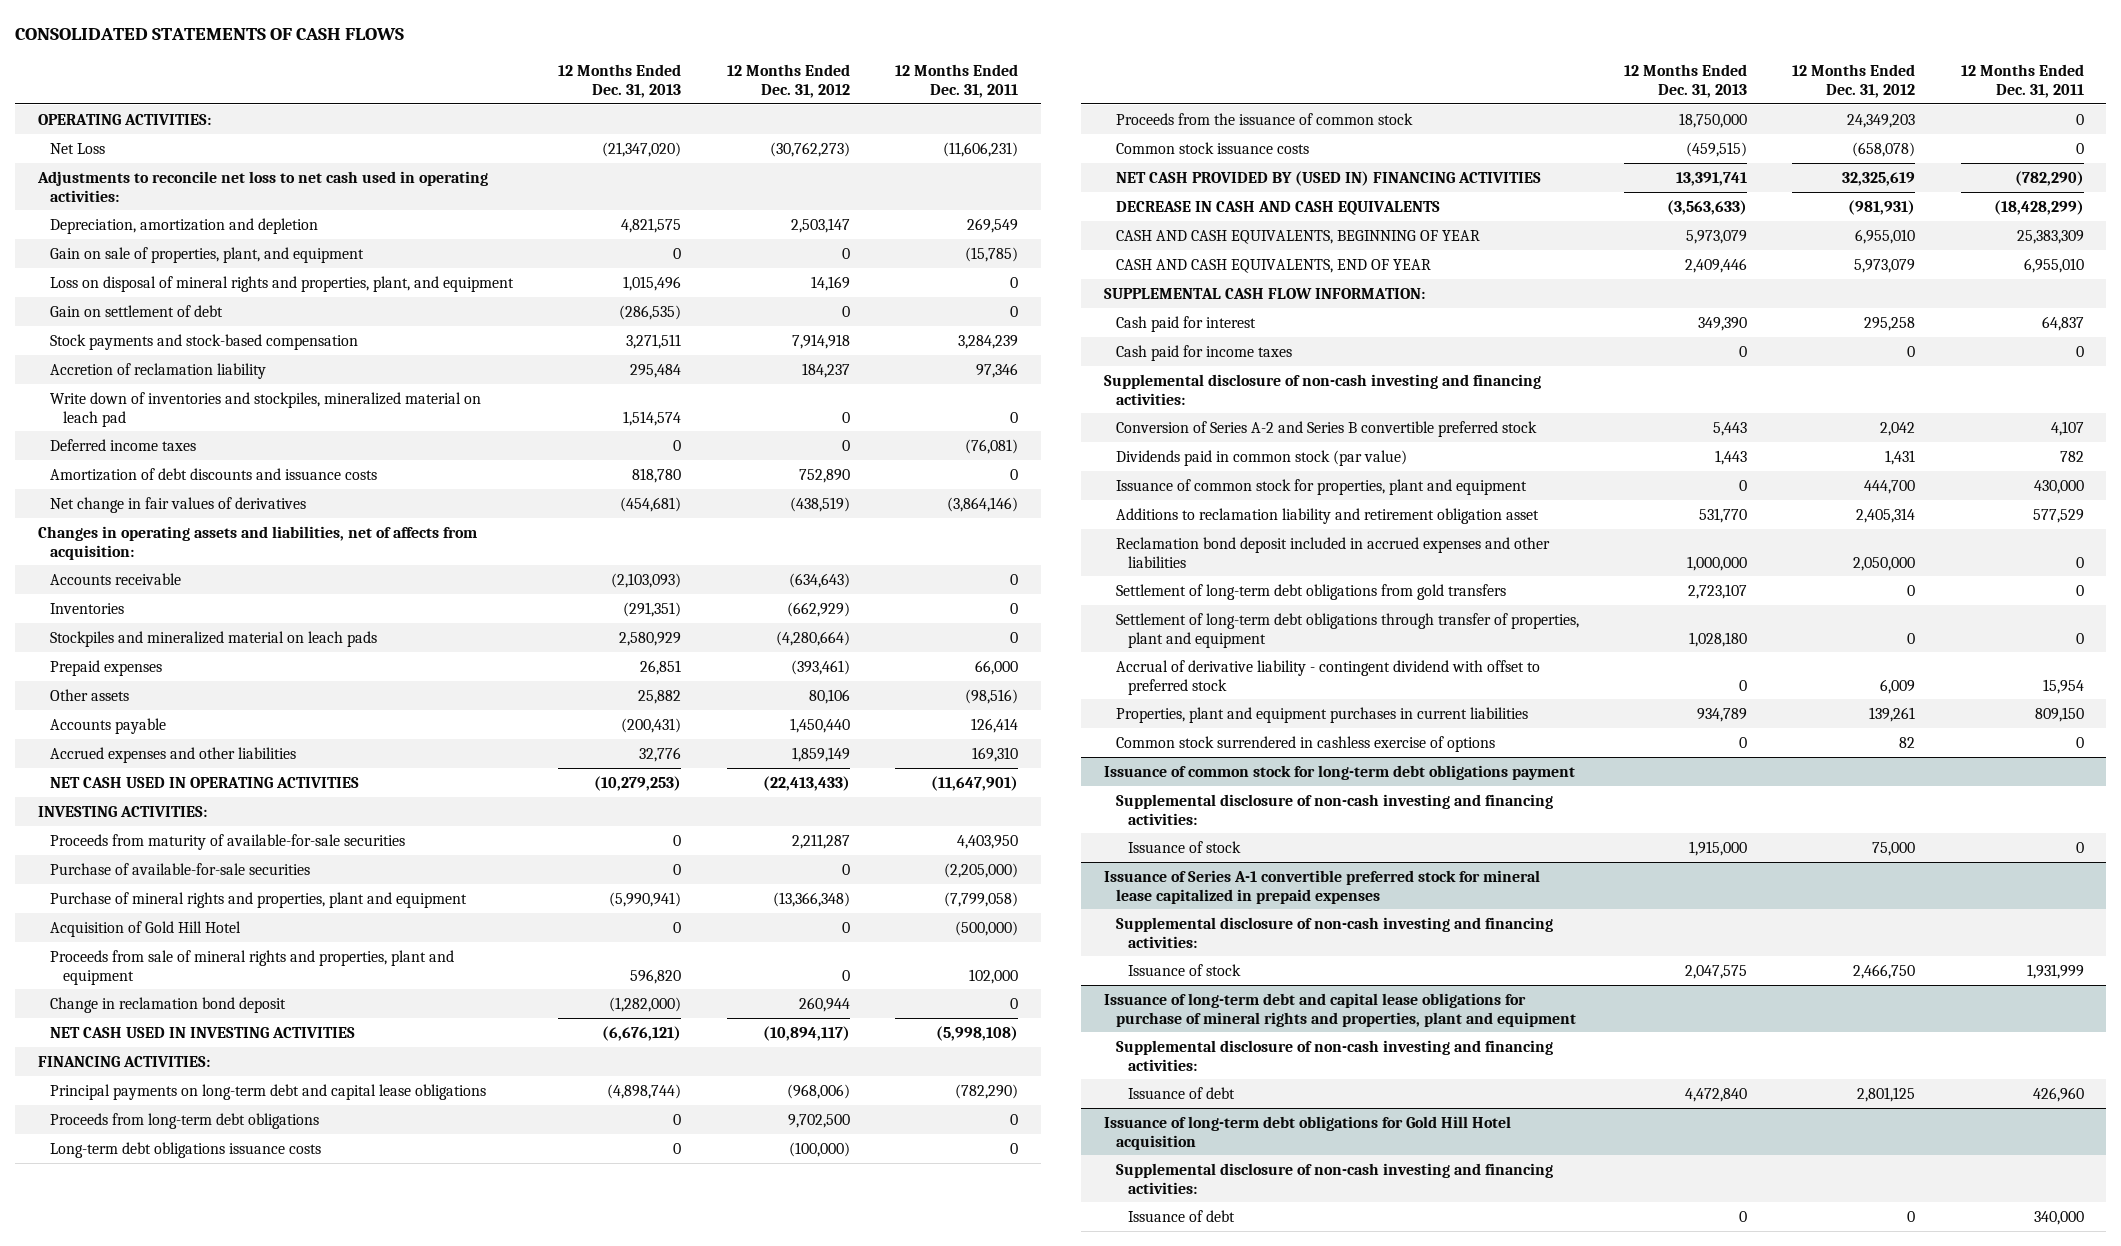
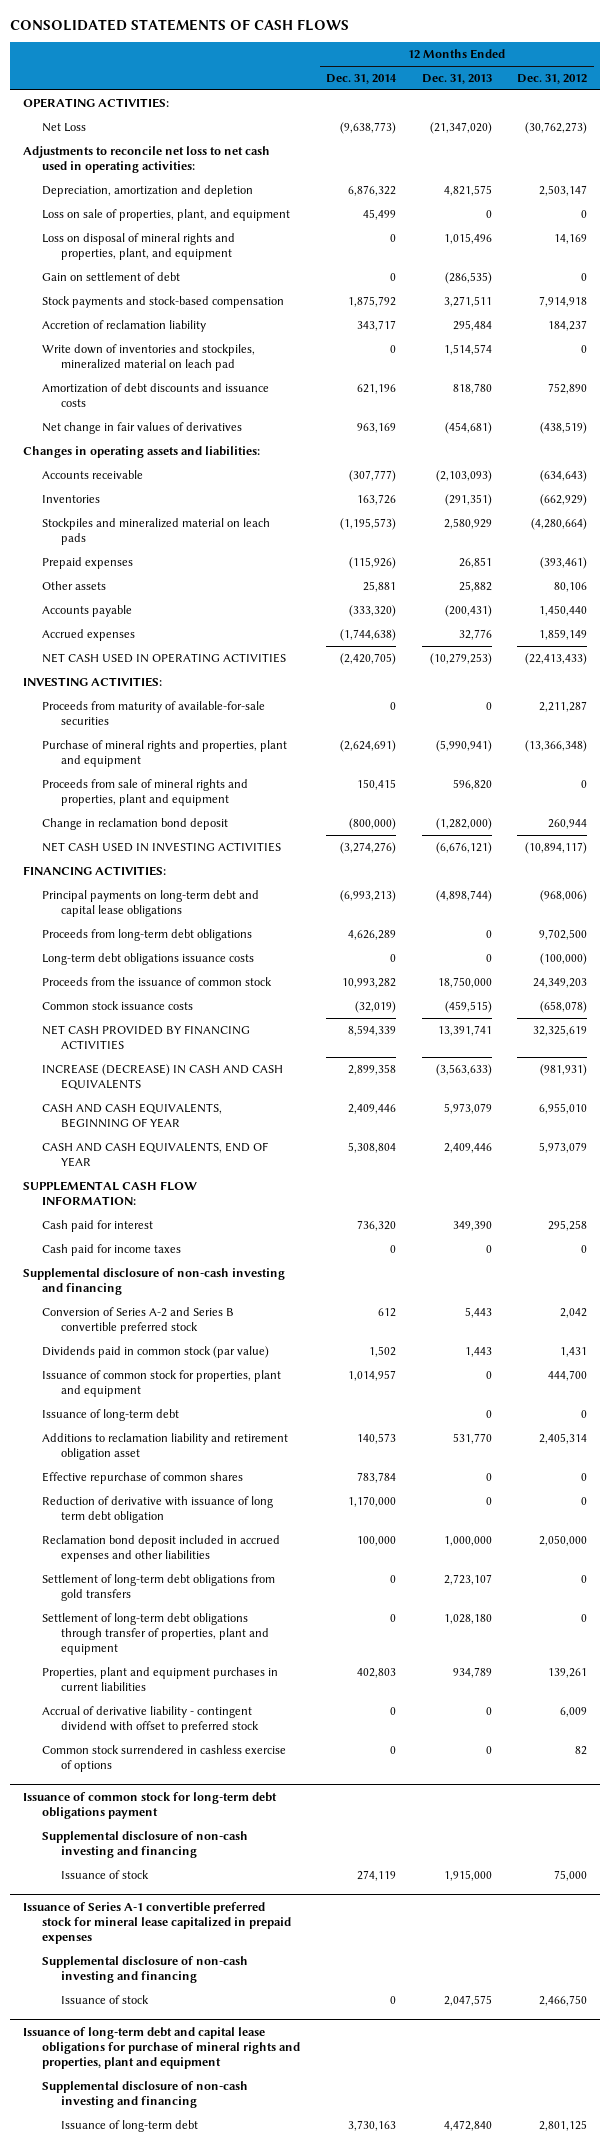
[894,64,1018,99] 12 Months Ended Dec. 31, 2011 -> none
none -> [325,73,397,84] Dec. 31, 2014
[50,246,365,263] Gain on sale of properties, plant, and equipment -> [42,208,291,221] Loss on sale of properties, plant, and equipment
[50,438,197,451] Deferred income taxes -> none
[37,525,477,560] Changes in operating assets and liabilities, net of affects from acquisition: -> [23,445,261,458] Changes in operating assets and liabilities:
[50,746,297,763] Accrued expenses and other liabilities -> [42,628,136,641] Accrued expenses
[50,862,311,875] Purchase of available-for-sale securities -> none
[50,920,242,937] Acquisition of Gold Hill Hotel -> none
[1115,170,1541,186] NET CASH PROVIDED BY (USED IN) FINANCING ACTIVITIES -> [42,1024,251,1051] NET CASH PROVIDED BY FINANCING ACTIVITIES
[1115,200,1440,215] DECREASE IN CASH AND CASH EQUIVALENTS -> [42,1063,284,1091] INCREASE (DECREASE) IN CASH AND CASH EQUIVALENTS
[1103,373,1541,405] Supplemental disclosure of non-cash investing and financing activities: -> [23,1267,286,1296] Supplemental disclosure of non-cash investing and financing
none -> [42,1408,180,1421] Issuance of long-term debt
none -> [42,1471,244,1484] Effective repurchase of common shares
none -> [42,1495,274,1524] Reduction of derivative with issuance of long term debt obligation
[1115,659,1540,695] Accrual of derivative liability - contingent dividend with offset to preferred stock -> [42,1705,260,1734] Accrual of derivative liability - contingent dividend with offset to preferred stock
[1115,793,1553,825] Supplemental disclosure of non-cash investing and financing activities: -> [42,1830,249,1859] Supplemental disclosure of non-cash investing and financing
[1115,916,1553,948] Supplemental disclosure of non-cash investing and financing activities: -> [42,1955,249,1984] Supplemental disclosure of non-cash investing and financing
[1103,1115,1511,1150] Issuance of long-term debt obligations for Gold Hill Hotel acquisition -> none
[1115,1162,1553,1194] Supplemental disclosure of non-cash investing and financing activities: -> none
[1128,1209,1236,1222] Issuance of debt -> none
[1115,1039,1553,1071] Supplemental disclosure of non-cash investing and financing activities: -> [42,2080,249,2109] Supplemental disclosure of non-cash investing and financing
[1128,1086,1236,1099] Issuance of debt -> [61,2119,199,2132] Issuance of long-term debt

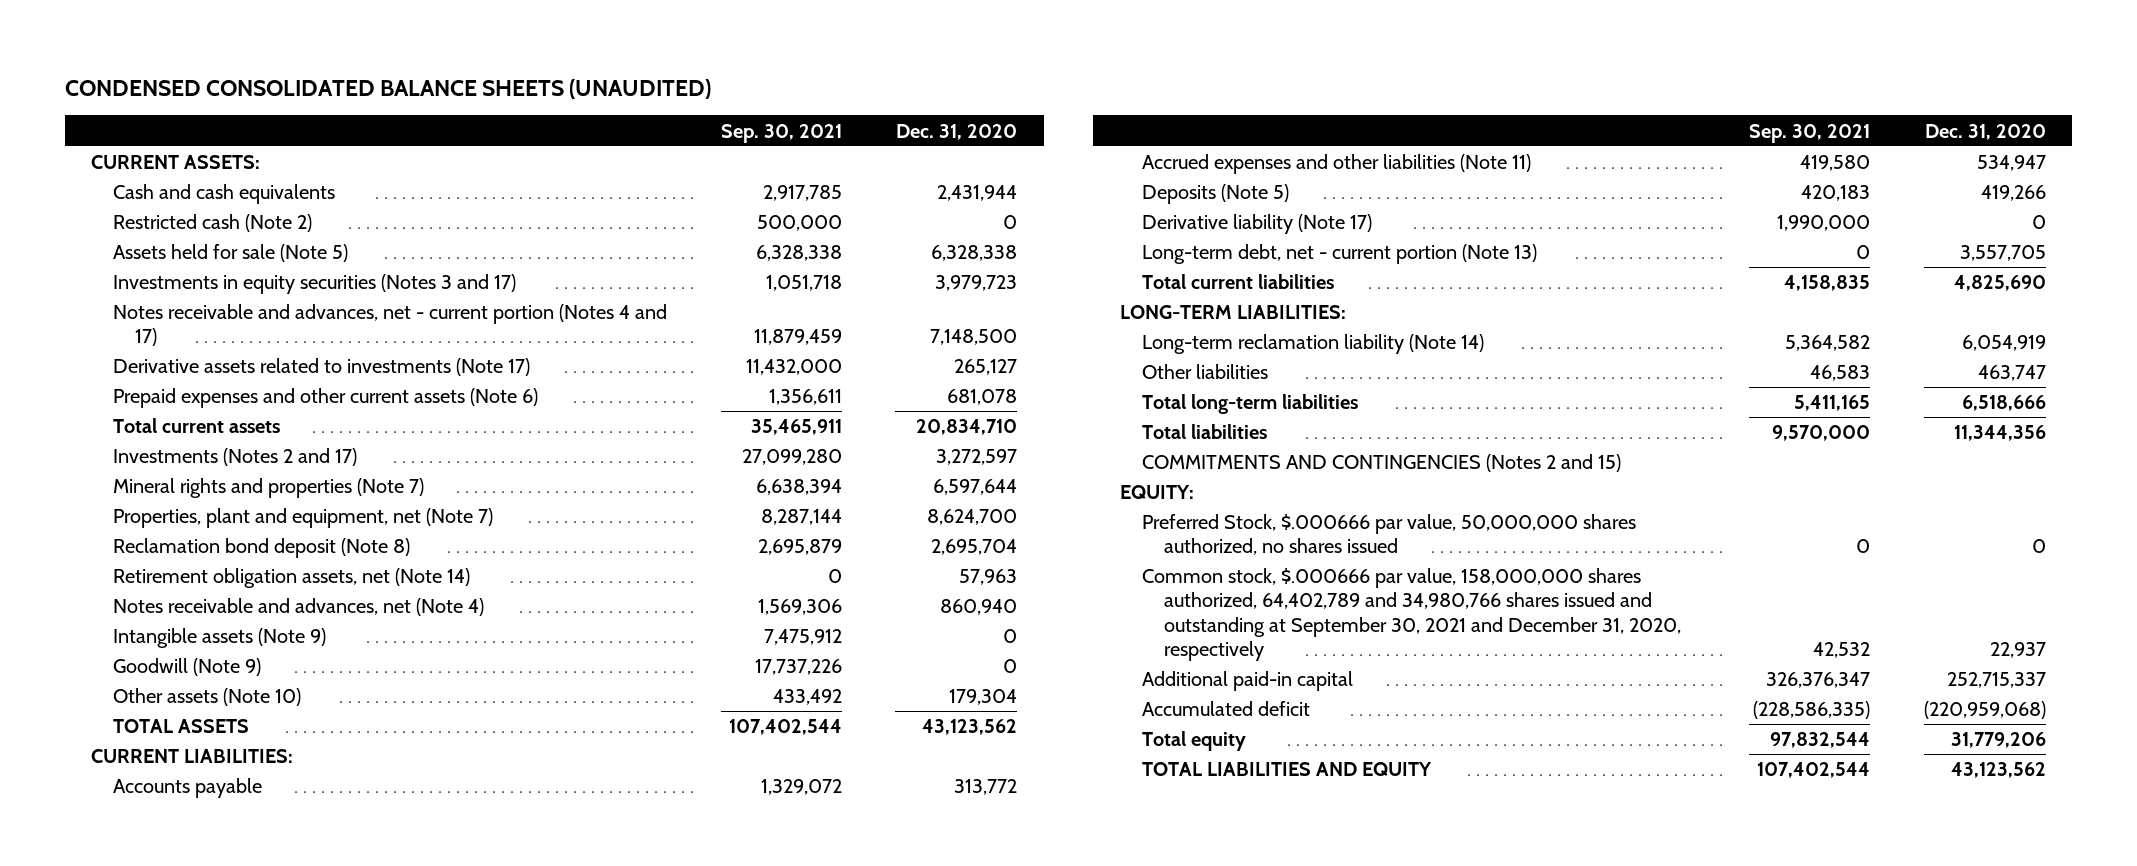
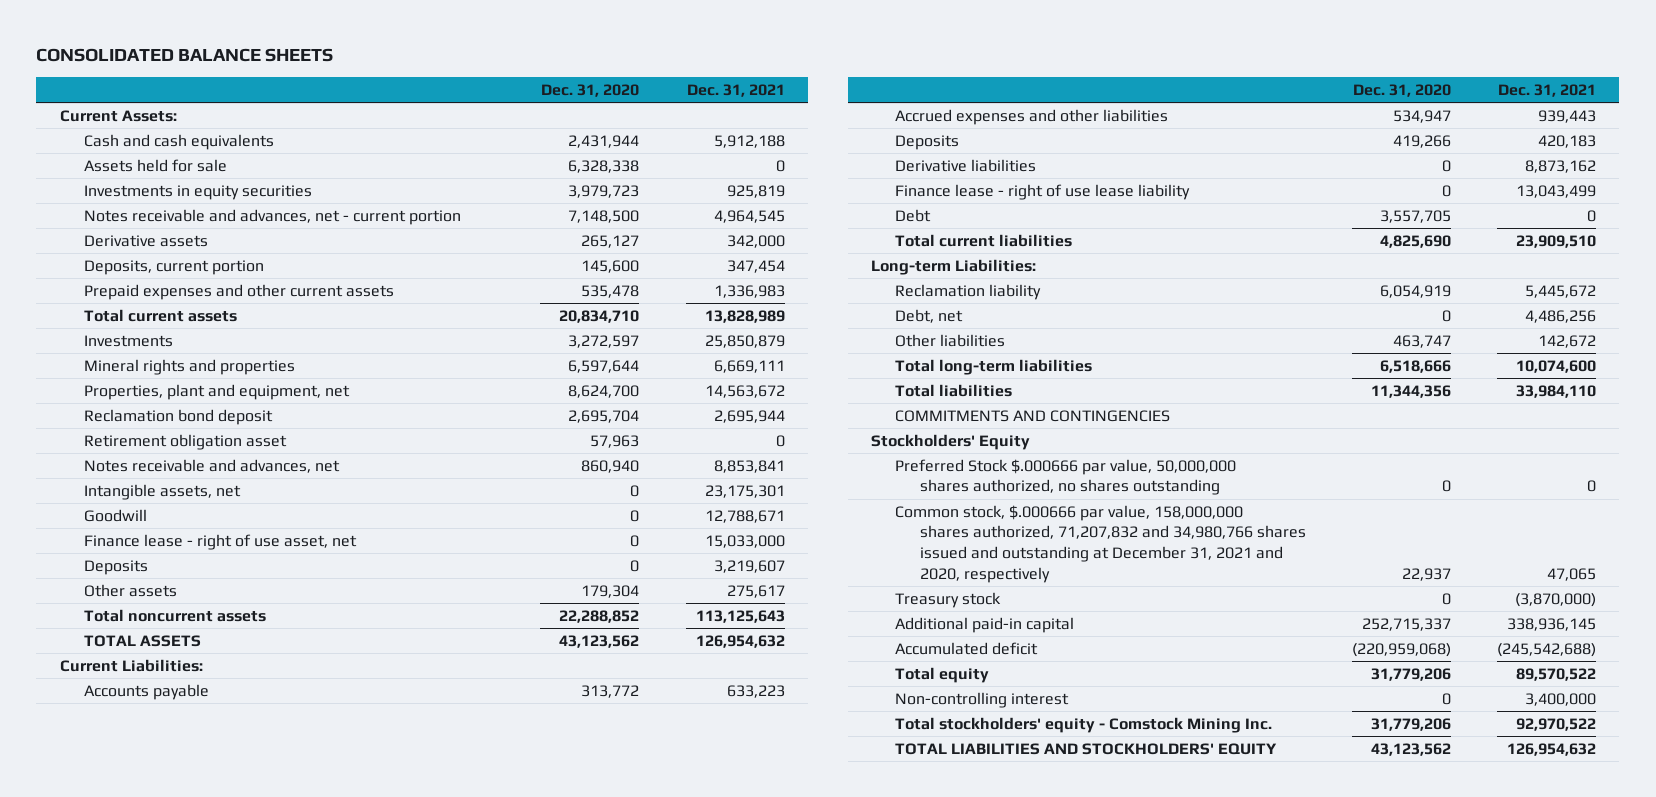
[64,78,711,99] CONDENSED CONSOLIDATED BALANCE SHEETS (UNAUDITED) -> [36,48,334,63] CONSOLIDATED BALANCE SHEETS
[720,123,842,143] Sep. 30, 2021 -> none
none -> [686,83,785,97] Dec. 31, 2021
[91,155,261,170] CURRENT ASSETS: -> [59,109,177,122] Current Assets:
[113,214,313,233] Restricted cash (Note 2) -> none
[113,244,349,263] Assets held for sale (Note 5) -> [83,158,227,172] Assets held for sale
[113,274,517,295] Investments in equity securities (Notes 3 and 17) -> [83,184,312,200] Investments in equity securities
[113,304,668,347] Notes receivable and advances, net - current portion (Notes 4 and 17) -> [83,208,461,225] Notes receivable and advances, net - current portion
[113,358,531,377] Derivative assets related to investments (Note 17) -> [83,234,208,247] Derivative assets
none -> [83,259,264,275] Deposits, current portion
[113,388,539,409] Prepaid expenses and other current assets (Note 6) -> [83,283,394,300] Prepaid expenses and other current assets
[946,389,1017,406] 681,078 -> [581,284,640,298] 535,478
[113,448,358,467] Investments (Notes 2 and 17) -> [83,334,173,347] Investments
[113,478,425,499] Mineral rights and properties (Note 7) -> [83,358,295,375] Mineral rights and properties
[113,508,494,529] Properties, plant and equipment, net (Note 7) -> [83,383,350,400] Properties, plant and equipment, net
[113,538,411,559] Reclamation bond deposit (Note 8) -> [83,408,273,425] Reclamation bond deposit
[113,568,471,589] Retirement obligation assets, net (Note 14) -> [83,433,287,450] Retirement obligation asset
[113,598,485,617] Notes receivable and advances, net (Note 4) -> [83,458,340,473] Notes receivable and advances, net
[113,628,327,649] Intangible assets (Note 9) -> [83,483,241,500] Intangible assets, net
[113,658,262,677] Goodwill (Note 9) -> [83,508,147,522] Goodwill
none -> [83,533,357,550] Finance lease - right of use asset, net
none -> [83,559,148,575] Deposits
[113,688,302,707] Other assets (Note 10) -> [83,583,177,597] Other assets
none -> [83,608,266,622] Total noncurrent assets
[91,749,294,764] CURRENT LIABILITIES: -> [59,658,203,672] Current Liabilities:
[1141,154,1531,175] Accrued expenses and other liabilities (Note 11) -> [895,108,1169,125] Accrued expenses and other liabilities
[1141,184,1289,205] Deposits (Note 5) -> [895,134,960,150] Deposits
[1141,214,1372,235] Derivative liability (Note 17) -> [895,158,1037,172] Derivative liabilities
none -> [895,183,1191,200] Finance lease - right of use lease liability
[1141,244,1537,265] Long-term debt, net - current portion (Note 13) -> [895,208,932,222] Debt
[1119,305,1346,320] LONG-TERM LIABILITIES: -> [871,258,1037,275] Long-term Liabilities:
[1141,334,1484,355] Long-term reclamation liability (Note 14) -> [895,283,1042,300] Reclamation liability
none -> [895,308,964,323] Debt, net
[1141,454,1621,473] COMMITMENTS AND CONTINGENCIES (Notes 2 and 15) -> [895,409,1171,422] COMMITMENTS AND CONTINGENCIES
[1119,485,1194,500] EQUITY: -> [871,433,1031,450] Stockholders' Equity
[1141,514,1636,556] Preferred Stock, $.000666 par value, 50,000,000 shares authorized, no shares issued -> [895,458,1237,496] Preferred Stock $.000666 par value, 50,000,000 shares authorized, no shares outstanding
[1141,568,1681,661] Common stock, $.000666 par value, 158,000,000 shares authorized, 64,402,789 and 34,980,766 shares issued and outstanding at September 30, 2021 and December 31, 2020, respectively -> [895,504,1306,583] Common stock, $.000666 par value, 158,000,000 shares authorized, 71,207,832 and 34,980,766 shares issued and outstanding at December 31, 2021 and 2020, respectively
none -> [895,591,1002,608] Treasury stock
none -> [895,691,1070,708] Non-controlling interest
none -> [895,716,1273,733] Total stockholders' equity - Comstock Mining Inc.
[1141,762,1432,777] TOTAL LIABILITIES AND EQUITY -> [895,742,1278,755] TOTAL LIABILITIES AND STOCKHOLDERS' EQUITY

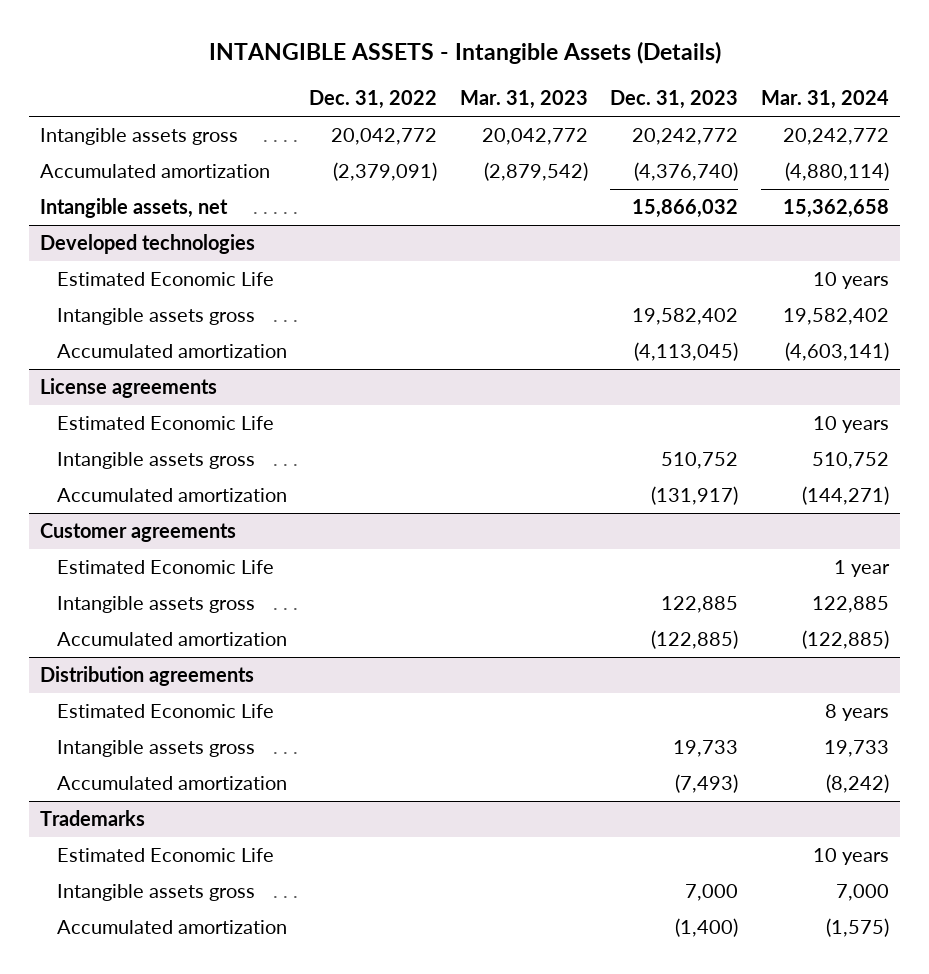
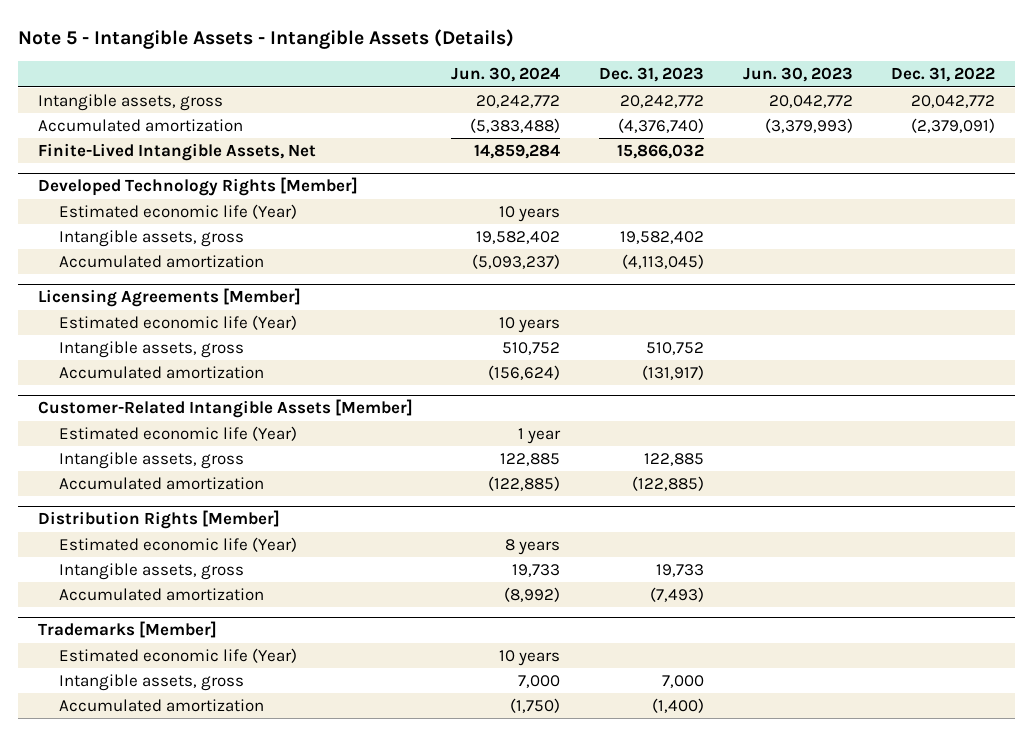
[208,40,721,64] INTANGIBLE ASSETS - Intangible Assets (Details) -> [18,29,515,50] Note 5 - Intangible Assets - Intangible Assets (Details)
[459,90,588,110] Mar. 31, 2023 -> none
[760,90,889,110] Mar. 31, 2024 -> none
none -> [451,67,561,83] Jun. 30, 2024
none -> [742,67,853,83] Jun. 30, 2023
[40,128,239,146] Intangible assets gross -> [37,94,223,112] Intangible assets, gross
[40,198,229,219] Intangible assets, net -> [37,143,316,162] Finite-Lived Intangible Assets, Net
[40,234,256,255] Developed technologies -> [37,177,358,197] Developed Technology Rights [Member]
[56,272,274,287] Estimated Economic Life -> [59,204,298,220] Estimated economic life (Year)
[56,308,255,326] Intangible assets gross -> [59,230,245,248] Intangible assets, gross
[40,378,218,399] License agreements -> [37,288,301,308] Licensing Agreements [Member]
[56,416,274,431] Estimated Economic Life -> [59,315,298,331] Estimated economic life (Year)
[56,452,255,470] Intangible assets gross -> [59,341,245,359] Intangible assets, gross
[40,523,237,543] Customer agreements -> none
none -> [37,399,413,419] Customer-Related Intangible Assets [Member]
[56,560,274,575] Estimated Economic Life -> [59,426,298,442] Estimated economic life (Year)
[56,596,255,614] Intangible assets gross -> [59,452,245,470] Intangible assets, gross
[40,666,255,687] Distribution agreements -> [37,510,280,530] Distribution Rights [Member]
[56,704,274,719] Estimated Economic Life -> [59,537,298,553] Estimated economic life (Year)
[56,740,255,758] Intangible assets gross -> [59,563,245,581] Intangible assets, gross
[40,810,146,827] Trademarks -> [37,621,217,639] Trademarks [Member]
[56,848,274,863] Estimated Economic Life -> [59,648,298,664] Estimated economic life (Year)
[56,884,255,902] Intangible assets gross -> [59,674,245,692] Intangible assets, gross

